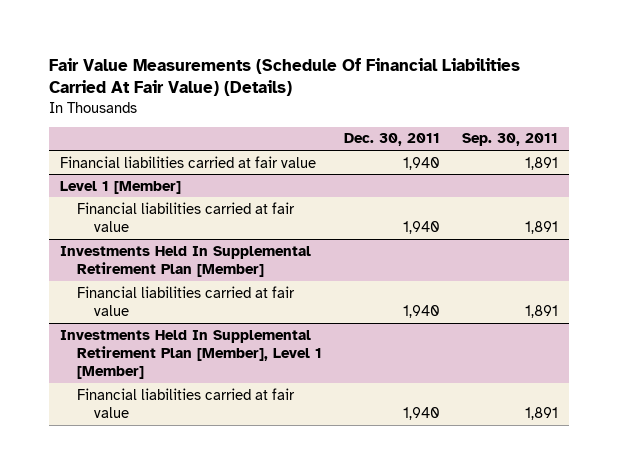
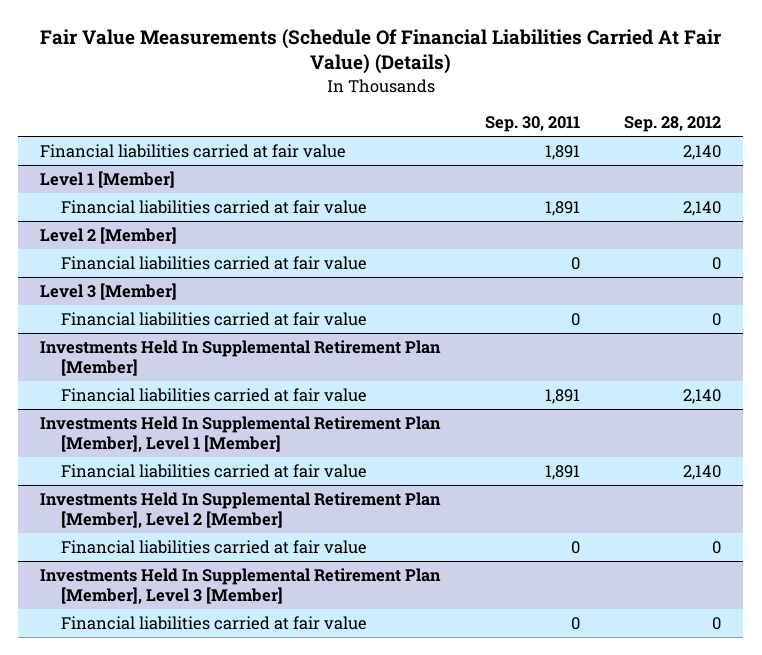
[344,133,441,147] Dec. 30, 2011 -> none
none -> [624,116,722,133] Sep. 28, 2012
none -> [40,226,178,244] Level 2 [Member]
none -> [60,255,367,270] Financial liabilities carried at fair value
none -> [40,282,178,300] Level 3 [Member]
none -> [60,311,367,326] Financial liabilities carried at fair value
none -> [40,491,442,529] Investments Held In Supplemental Retirement Plan [Member], Level 2 [Member]
none -> [60,539,367,554] Financial liabilities carried at fair value
none -> [40,567,442,605] Investments Held In Supplemental Retirement Plan [Member], Level 3 [Member]
none -> [60,615,367,630] Financial liabilities carried at fair value

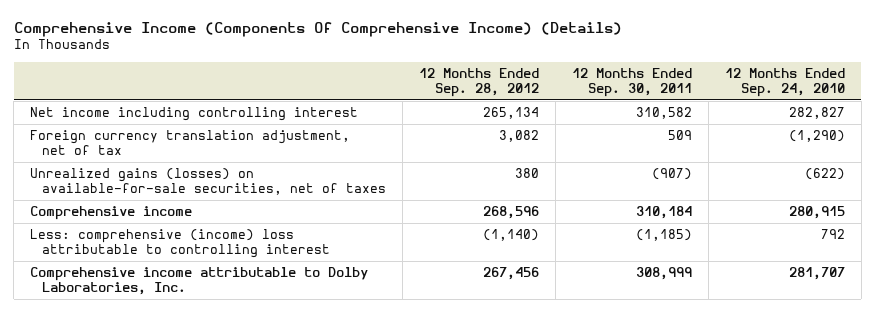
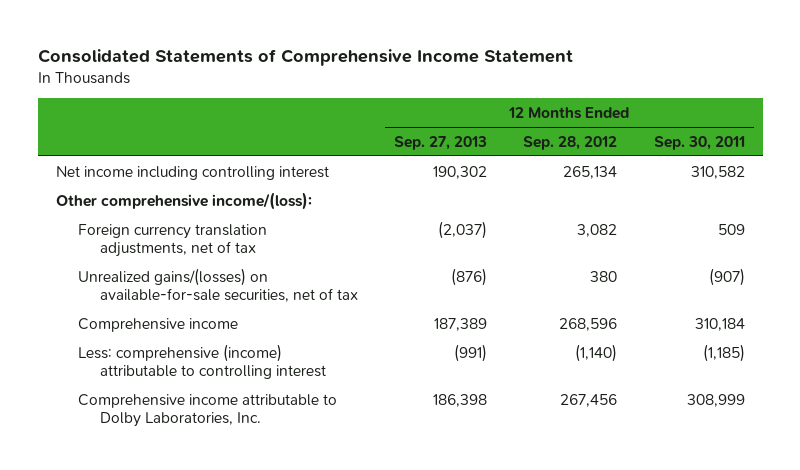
[13,21,622,37] Comprehensive Income (Components Of Comprehensive Income) (Details) -> [37,48,573,66] Consolidated Statements of Comprehensive Income Statement
[724,67,845,98] 12 Months Ended Sep. 24, 2010 -> none
none -> [394,135,488,150] Sep. 27, 2013
none -> [55,191,312,210] Other comprehensive income/(loss):
[30,129,351,156] Foreign currency translation adjustment, net of tax -> [77,223,267,258] Foreign currency translation adjustments, net of tax
[30,167,387,196] Unrealized gains (losses) on available-for-sale securities, net of taxes -> [77,267,358,303] Unrealized gains/(losses) on available-for-sale securities, net of tax
[30,228,331,259] Less: comprehensive (income) loss attributable to controlling interest -> [77,343,326,380] Less: comprehensive (income) attributable to controlling interest

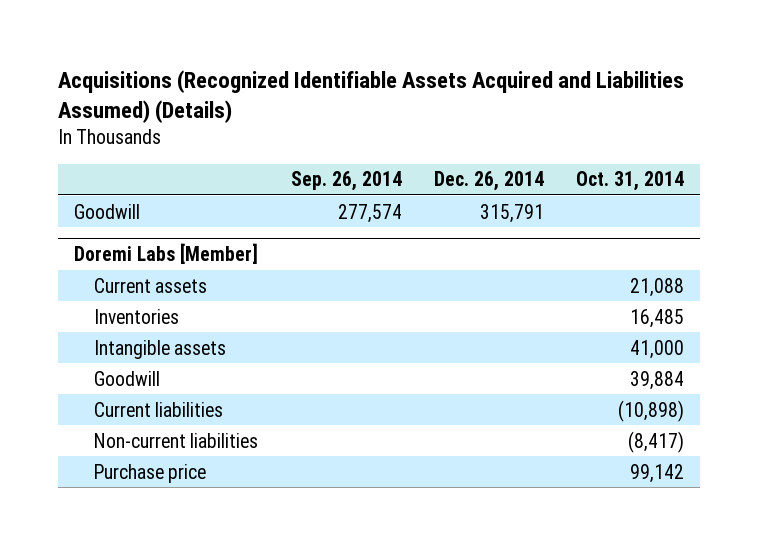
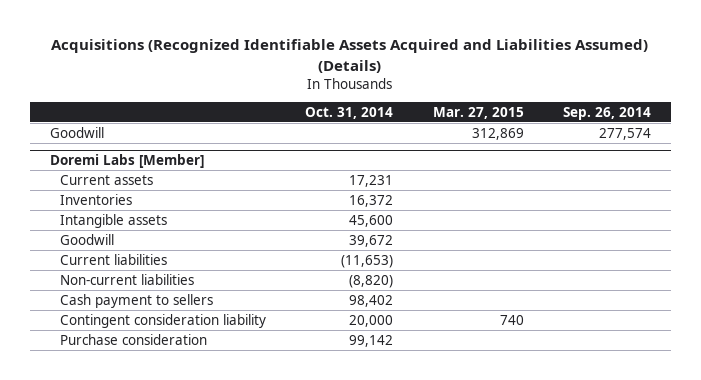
[433,171,544,192] Dec. 26, 2014 -> none
none -> [432,106,524,119] Mar. 27, 2015
[630,277,685,297] 21,088 -> [349,174,394,187] 17,231
[630,308,685,328] 16,485 -> [349,194,394,207] 16,372
[630,339,685,359] 41,000 -> [349,214,394,227] 45,600
[630,370,685,390] 39,884 -> [349,234,394,247] 39,672
[618,399,685,422] (10,898) -> [341,254,394,268] (11,653)
[628,430,685,453] (8,417) -> [349,274,394,288] (8,820)
none -> [59,293,213,308] Cash payment to sellers
none -> [59,313,266,328] Contingent consideration liability
[94,463,207,483] Purchase price -> [59,333,207,345] Purchase consideration

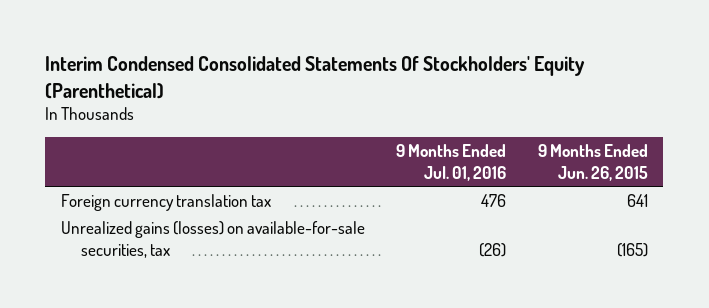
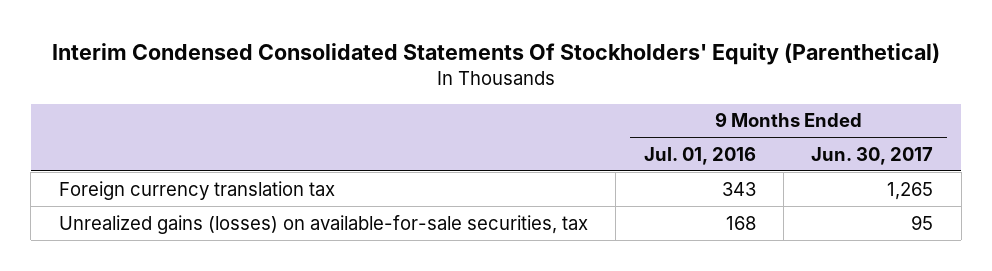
[537,144,648,181] 9 Months Ended Jun. 26, 2015 -> none
none -> [811,146,934,165] Jun. 30, 2017
[481,193,507,207] 476 -> [721,181,756,196] 343
[479,242,507,257] (26) -> [725,215,756,230] 168

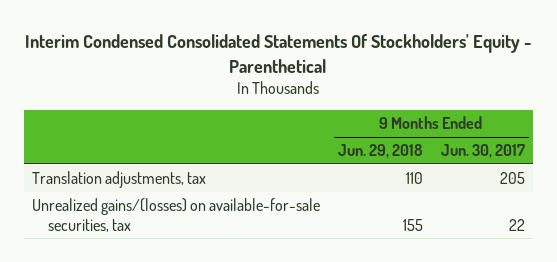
[52,42,941,65] Interim Condensed Consolidated Statements Of Stockholders' Equity (Parenthetical) -> [25,34,532,73] Interim Condensed Consolidated Statements Of Stockholders' Equity - Parenthetical
[643,146,756,165] Jul. 01, 2016 -> none
none -> [337,144,423,159] Jun. 29, 2018
[58,180,335,200] Foreign currency translation tax -> [32,171,207,189] Translation adjustments, tax
[887,181,934,200] 1,265 -> [499,172,525,185] 205
[58,214,588,234] Unrealized gains (losses) on available-for-sale securities, tax -> [32,198,321,232] Unrealized gains/(losses) on available-for-sale securities, tax
[911,214,934,230] 95 -> [508,218,525,231] 22

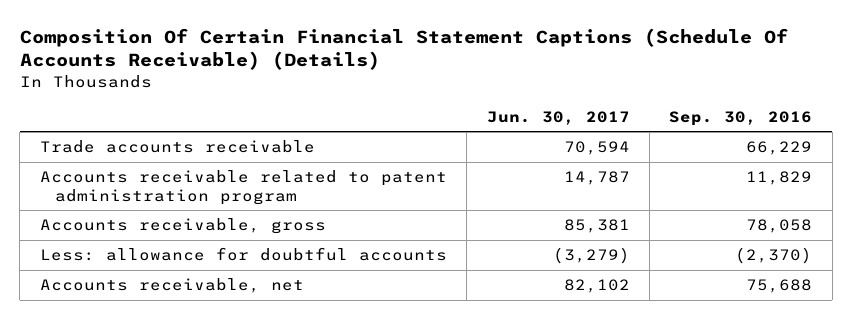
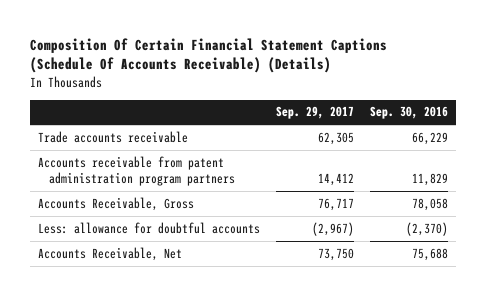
[486,110,630,125] Jun. 30, 2017 -> none
none -> [275,106,354,120] Sep. 29, 2017
[39,170,447,205] Accounts receivable related to patent administration program -> [37,155,236,186] Accounts receivable from patent administration program partners
[39,218,326,235] Accounts receivable, gross -> [37,196,194,211] Accounts Receivable, Gross
[39,278,304,294] Accounts receivable, net -> [37,246,182,261] Accounts Receivable, Net

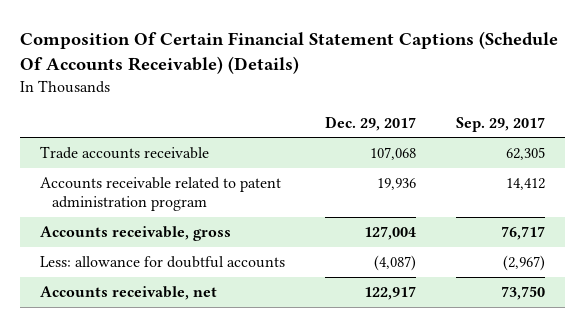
[369,106,448,120] Sep. 30, 2016 -> none
none -> [324,115,416,131] Dec. 29, 2017
[37,155,236,186] Accounts receivable from patent administration program partners -> [39,177,281,212] Accounts receivable related to patent administration program
[37,196,194,211] Accounts Receivable, Gross -> [39,226,231,242] Accounts receivable, gross
[37,246,182,261] Accounts Receivable, Net -> [39,286,217,301] Accounts receivable, net

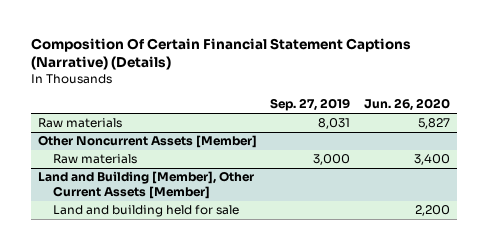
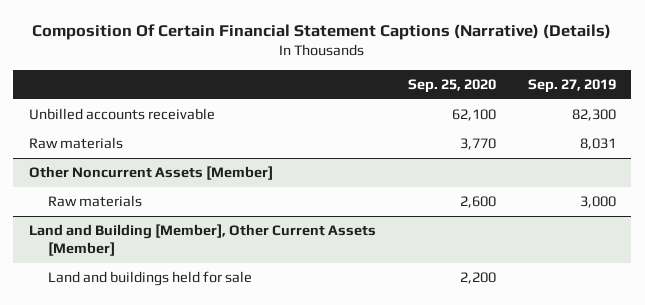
[364,98,451,112] Jun. 26, 2020 -> none
none -> [407,79,496,94] Sep. 25, 2020
none -> [29,108,216,121] Unbilled accounts receivable
[52,205,239,218] Land and building held for sale -> [47,271,252,287] Land and buildings held for sale

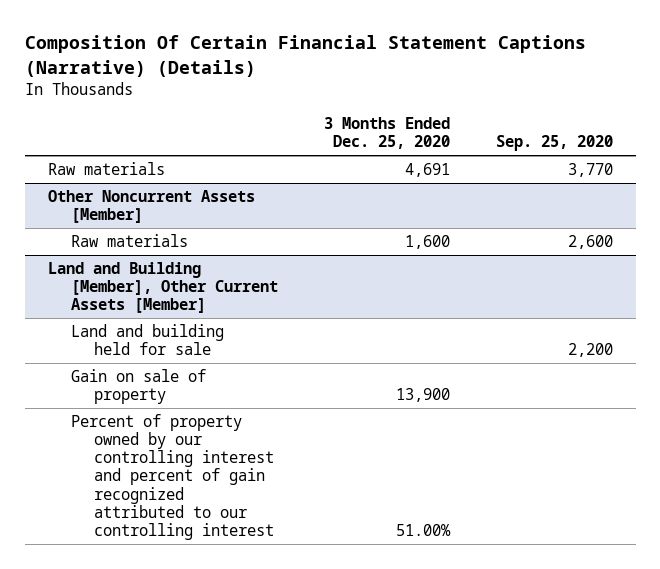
[527,79,616,94] Sep. 27, 2019 -> none
none -> [323,117,450,150] 3 Months Ended Dec. 25, 2020
[29,108,216,121] Unbilled accounts receivable -> none
[47,271,252,287] Land and buildings held for sale -> [70,323,224,356] Land and building held for sale
none -> [70,368,206,405] Gain on sale of property
none -> [70,413,275,540] Percent of property owned by our controlling interest and percent of gain recognized attributed to our controlling interest

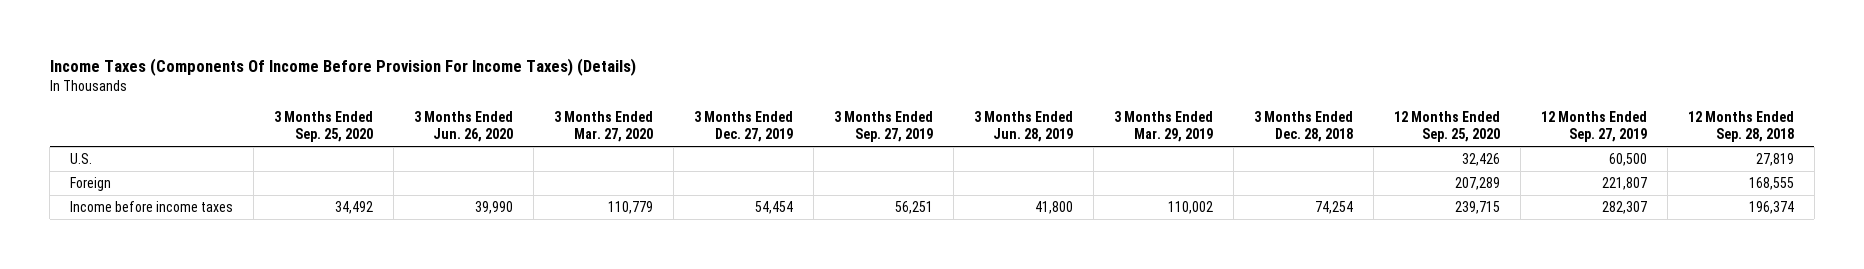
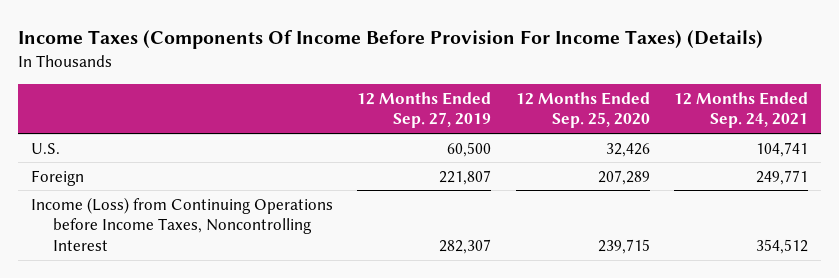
[274,111,374,143] 3 Months Ended Sep. 25, 2020 -> none
[414,111,514,143] 3 Months Ended Jun. 26, 2020 -> none
[554,111,654,143] 3 Months Ended Mar. 27, 2020 -> none
[694,111,794,143] 3 Months Ended Dec. 27, 2019 -> none
[834,111,934,143] 3 Months Ended Sep. 27, 2019 -> none
[973,111,1073,143] 3 Months Ended Jun. 28, 2019 -> none
[1113,111,1213,143] 3 Months Ended Mar. 29, 2019 -> none
[1253,111,1353,143] 3 Months Ended Dec. 28, 2018 -> none
[1687,111,1794,143] 12 Months Ended Sep. 28, 2018 -> none
none -> [674,91,809,129] 12 Months Ended Sep. 24, 2021
[70,201,234,213] Income before income taxes -> [30,196,333,251] Income (Loss) from Continuing Operations before Income Taxes, Noncontrolling Interest

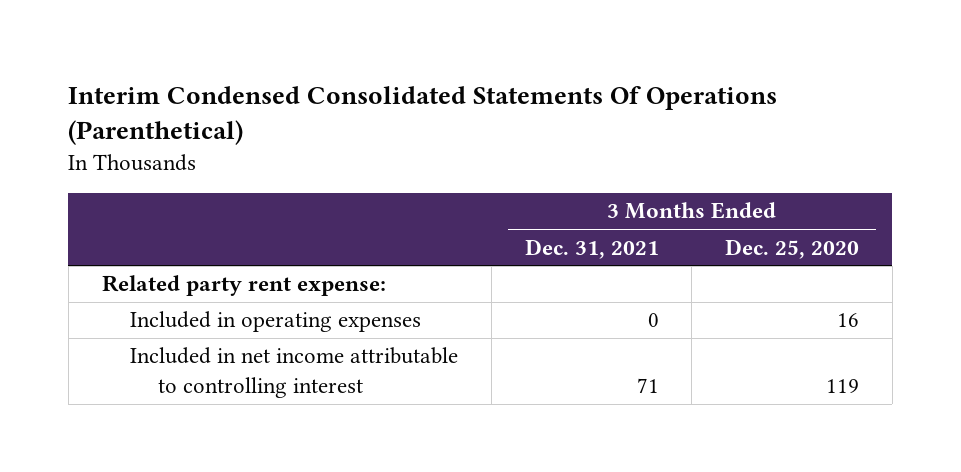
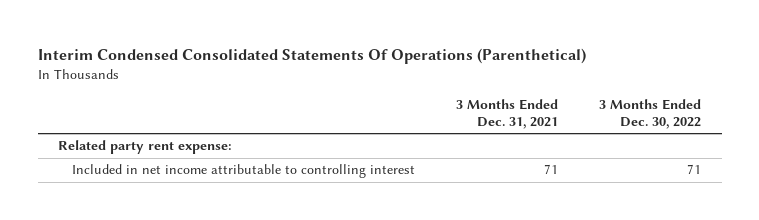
[725,238,860,259] Dec. 25, 2020 -> none
none -> [599,99,702,130] 3 Months Ended Dec. 30, 2022
[129,311,421,333] Included in operating expenses -> none

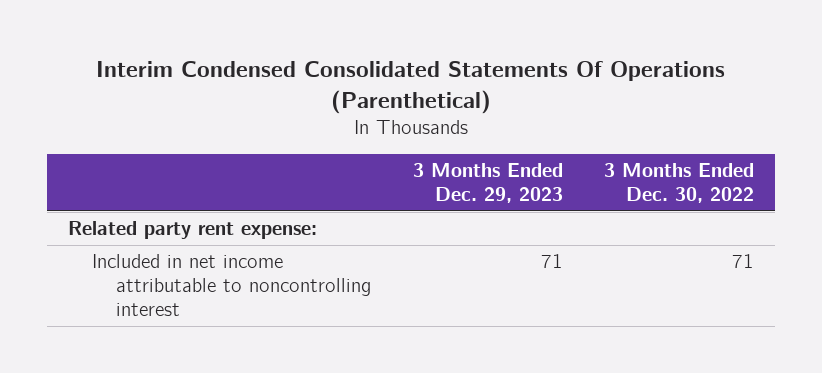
[455,99,558,130] 3 Months Ended Dec. 31, 2021 -> none
none -> [412,162,563,204] 3 Months Ended Dec. 29, 2023
[71,164,415,179] Included in net income attributable to controlling interest -> [92,254,372,317] Included in net income attributable to noncontrolling interest

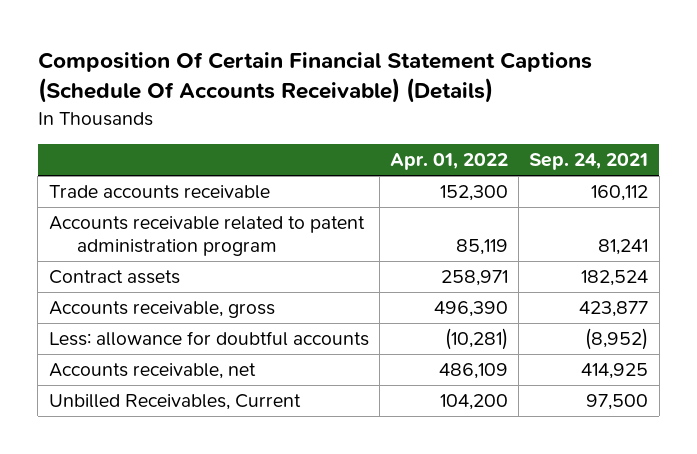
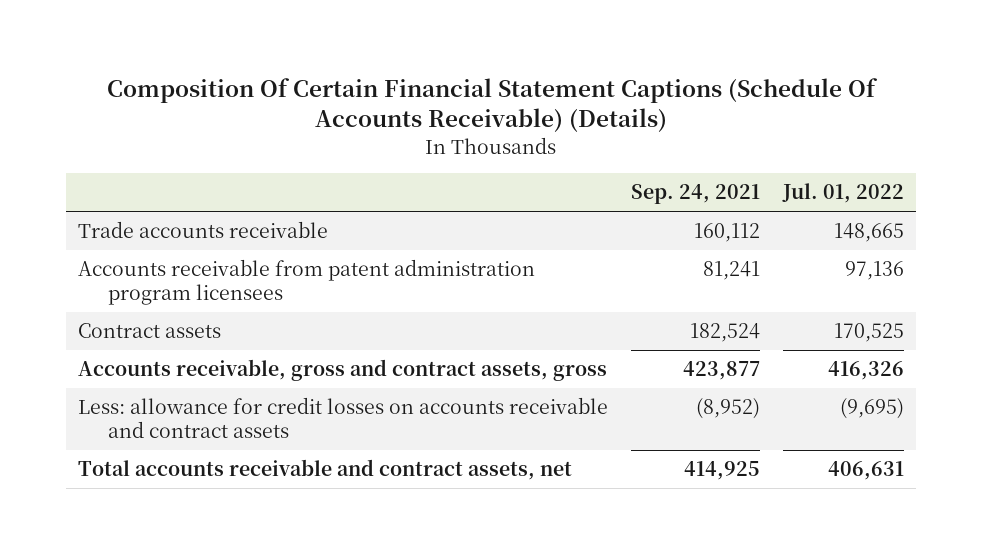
[389,153,508,171] Apr. 01, 2022 -> none
none -> [782,183,905,204] Jul. 01, 2022
[48,216,365,257] Accounts receivable related to patent administration program -> [77,259,535,306] Accounts receivable from patent administration program licensees
[48,394,301,411] Unbilled Receivables, Current -> none
[48,301,275,319] Accounts receivable, gross -> [77,359,607,382] Accounts receivable, gross and contract assets, gross
[48,331,369,347] Less: allowance for doubtful accounts -> [77,397,608,439] Less: allowance for credit losses on accounts receivable and contract assets
[48,363,256,380] Accounts receivable, net -> [77,459,572,481] Total accounts receivable and contract assets, net

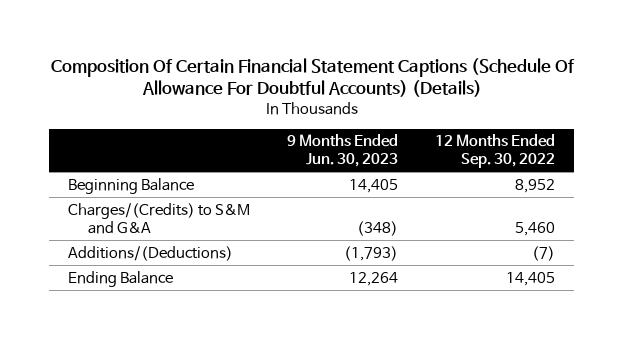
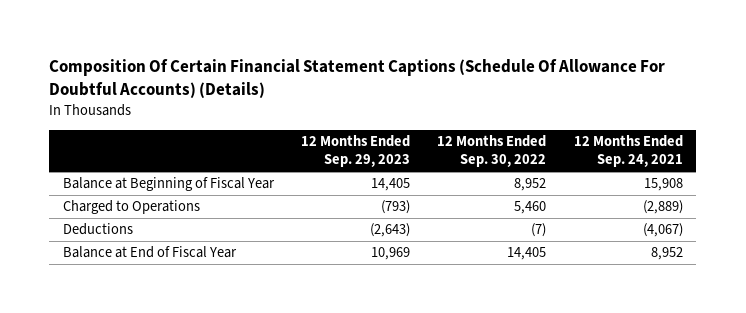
[287,134,399,168] 9 Months Ended Jun. 30, 2023 -> none
none -> [301,134,411,168] 12 Months Ended Sep. 29, 2023
none -> [573,134,683,168] 12 Months Ended Sep. 24, 2021
[67,177,194,194] Beginning Balance -> [62,177,275,192] Balance at Beginning of Fiscal Year
[67,202,250,234] Charges/(Credits) to S&M and G&A -> [62,200,200,215] Charged to Operations
[67,245,233,261] Additions/(Deductions) -> [62,223,133,236] Deductions
[67,270,173,287] Ending Balance -> [62,246,237,259] Balance at End of Fiscal Year

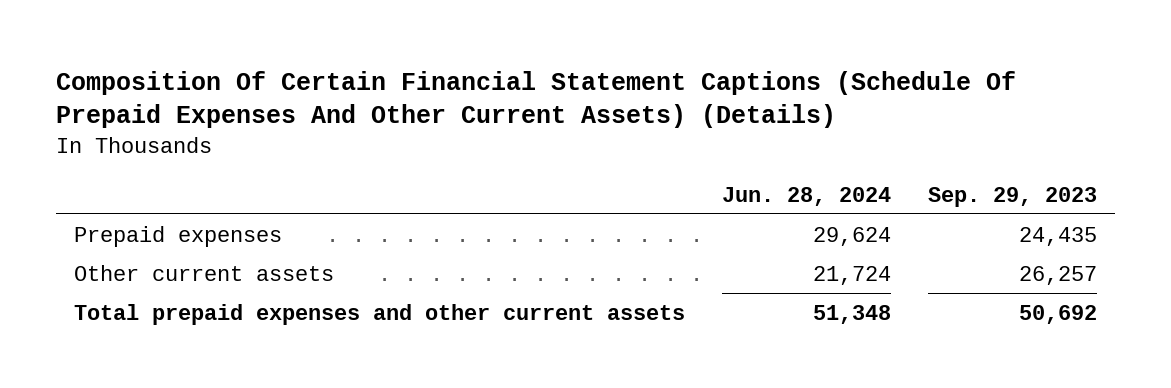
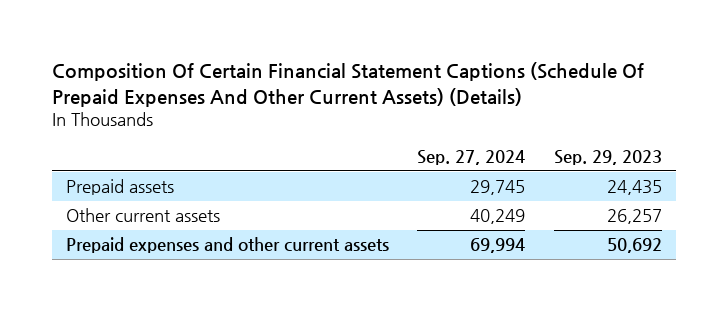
[721,186,891,206] Jun. 28, 2024 -> none
none -> [417,149,526,165] Sep. 27, 2024
[74,225,283,247] Prepaid expenses -> [65,179,174,196] Prepaid assets
[74,303,686,325] Total prepaid expenses and other current assets -> [65,237,389,254] Prepaid expenses and other current assets

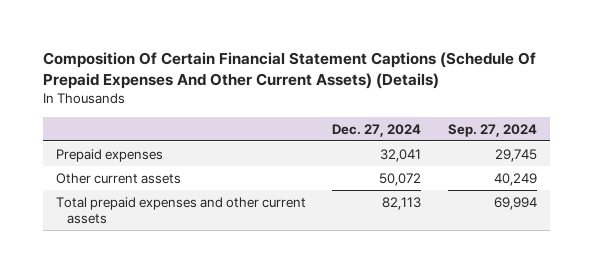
[553,149,662,165] Sep. 29, 2023 -> none
none -> [332,123,422,137] Dec. 27, 2024
[65,179,174,196] Prepaid assets -> [56,148,164,162] Prepaid expenses
[65,237,389,254] Prepaid expenses and other current assets -> [56,196,307,224] Total prepaid expenses and other current assets

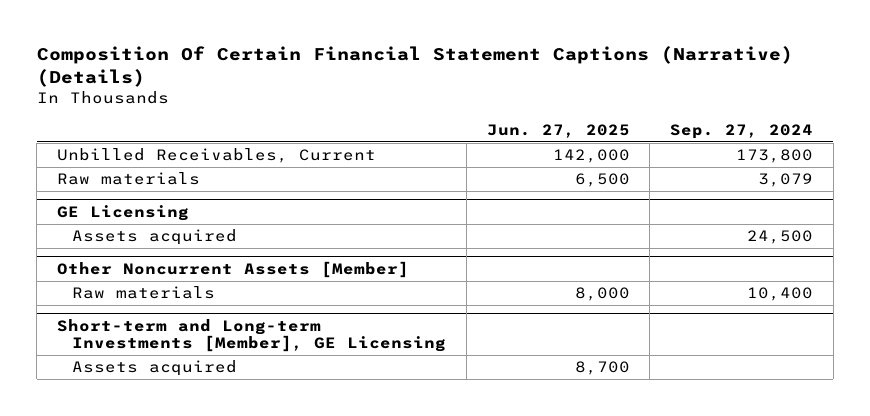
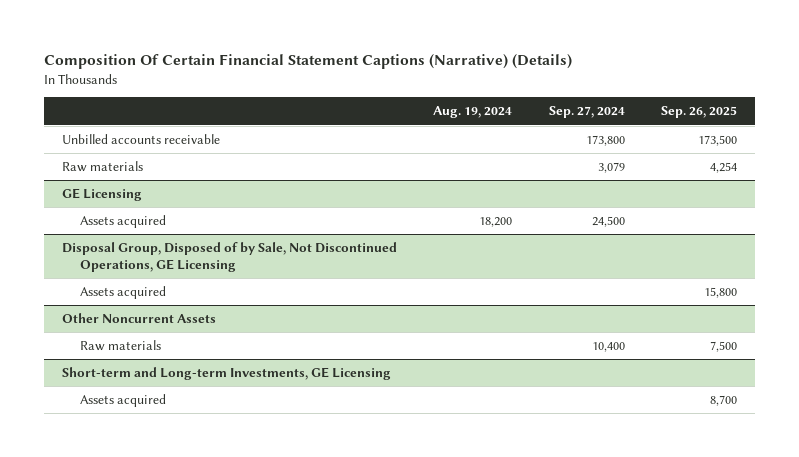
[486,123,630,138] Jun. 27, 2025 -> none
none -> [433,106,513,119] Aug. 19, 2024
none -> [661,106,738,119] Sep. 26, 2025
[56,148,376,164] Unbilled Receivables, Current -> [62,134,221,145] Unbilled accounts receivable
none -> [62,242,398,272] Disposal Group, Disposed of by Sale, Not Discontinued Operations, GE Licensing
none -> [80,286,167,300] Assets acquired
[56,261,409,279] Other Noncurrent Assets [Member] -> [62,313,217,324] Other Noncurrent Assets
[56,319,447,353] Short-term and Long-term Investments [Member], GE Licensing -> [62,367,392,381] Short-term and Long-term Investments, GE Licensing

